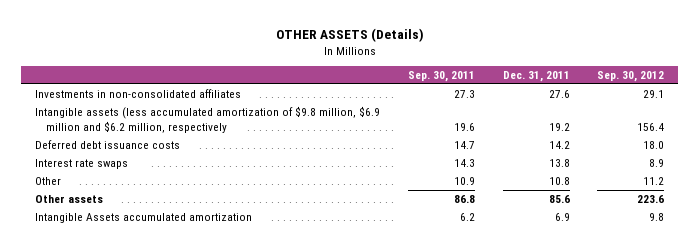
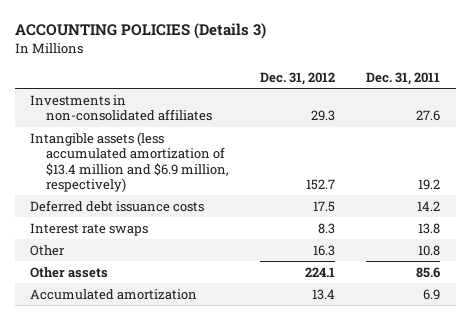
[275,27,424,42] OTHER ASSETS (Details) -> [14,23,266,40] ACCOUNTING POLICIES (Details 3)
[407,71,475,83] Sep. 30, 2011 -> none
[597,71,665,83] Sep. 30, 2012 -> none
none -> [260,71,336,85] Dec. 31, 2012
[34,106,380,133] Intangible assets (less accumulated amortization of $9.8 million, $6.9 million and $6.2 million, respectively -> [30,131,230,192] Intangible assets (less accumulated amortization of $13.4 million and $6.9 million, respectively)
[34,213,252,224] Intangible Assets accumulated amortization -> [30,288,198,300] Accumulated amortization

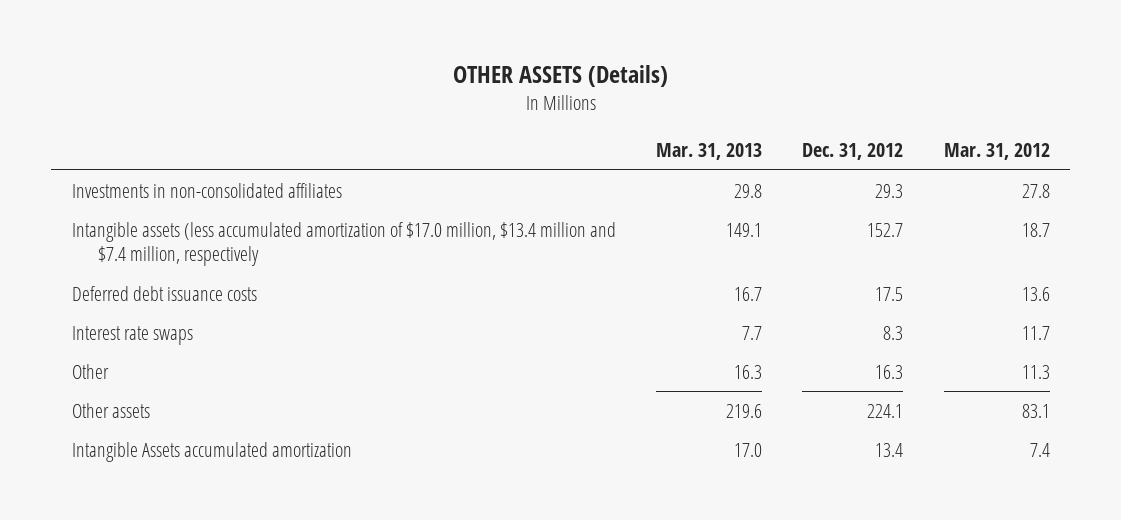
[14,23,266,40] ACCOUNTING POLICIES (Details 3) -> [452,64,668,87] OTHER ASSETS (Details)
[366,71,441,85] Dec. 31, 2011 -> none
none -> [655,143,762,161] Mar. 31, 2013
none -> [943,143,1050,161] Mar. 31, 2012
[30,131,230,192] Intangible assets (less accumulated amortization of $13.4 million and $6.9 million, respectively) -> [71,221,616,267] Intangible assets (less accumulated amortization of $17.0 million, $13.4 million and $7.4 million, respectively
[30,288,198,300] Accumulated amortization -> [71,441,352,462] Intangible Assets accumulated amortization

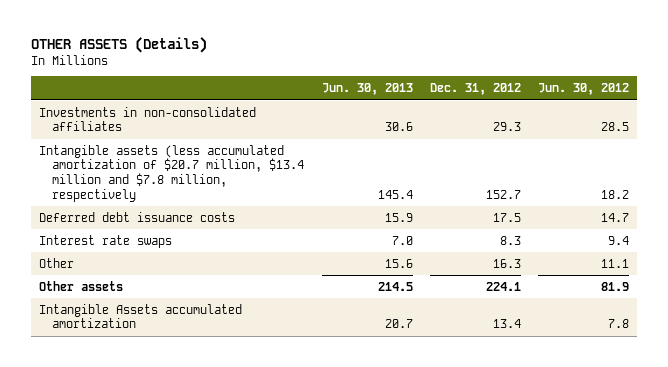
[655,143,762,161] Mar. 31, 2013 -> none
[943,143,1050,161] Mar. 31, 2012 -> none
none -> [321,83,413,96] Jun. 30, 2013
none -> [537,83,629,96] Jun. 30, 2012
[71,221,616,267] Intangible assets (less accumulated amortization of $17.0 million, $13.4 million and $7.4 million, respectively -> [39,144,305,202] Intangible assets (less accumulated amortization of $20.7 million, $13.4 million and $7.8 million, respectively

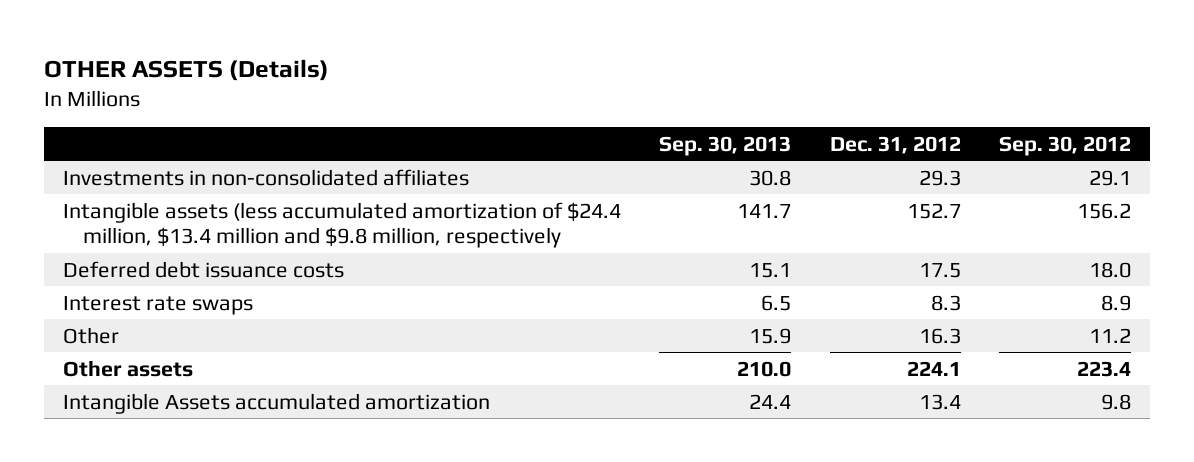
[321,83,413,96] Jun. 30, 2013 -> none
[537,83,629,96] Jun. 30, 2012 -> none
none -> [659,135,792,156] Sep. 30, 2013
none -> [999,135,1132,156] Sep. 30, 2012
[39,144,305,202] Intangible assets (less accumulated amortization of $20.7 million, $13.4 million and $7.8 million, respectively -> [62,201,621,249] Intangible assets (less accumulated amortization of $24.4 million, $13.4 million and $9.8 million, respectively

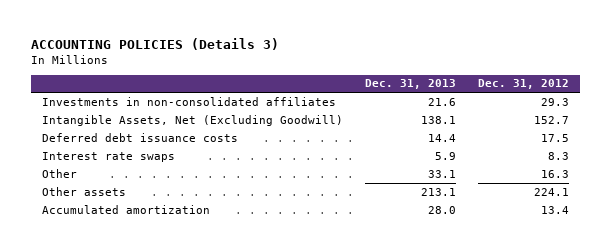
[43,58,329,81] OTHER ASSETS (Details) -> [31,37,280,50] ACCOUNTING POLICIES (Details 3)
[659,135,792,156] Sep. 30, 2013 -> none
[999,135,1132,156] Sep. 30, 2012 -> none
none -> [364,79,456,90] Dec. 31, 2013
[62,201,621,249] Intangible assets (less accumulated amortization of $24.4 million, $13.4 million and $9.8 million, respectively -> [42,114,344,126] Intangible Assets, Net (Excluding Goodwill)
[62,392,490,414] Intangible Assets accumulated amortization -> [42,204,211,214] Accumulated amortization

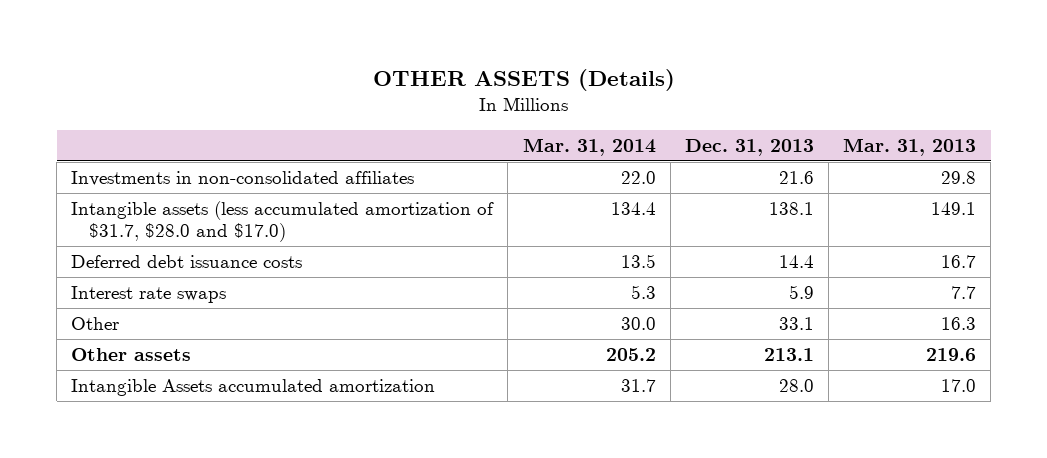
[31,37,280,50] ACCOUNTING POLICIES (Details 3) -> [372,68,675,91] OTHER ASSETS (Details)
[477,79,569,90] Dec. 31, 2012 -> none
none -> [522,137,656,156] Mar. 31, 2014
none -> [843,137,977,156] Mar. 31, 2013
[42,114,344,126] Intangible Assets, Net (Excluding Goodwill) -> [71,200,495,243] Intangible assets (less accumulated amortization of $31.7, $28.0 and $17.0)
[42,204,211,214] Accumulated amortization -> [71,378,436,396] Intangible Assets accumulated amortization

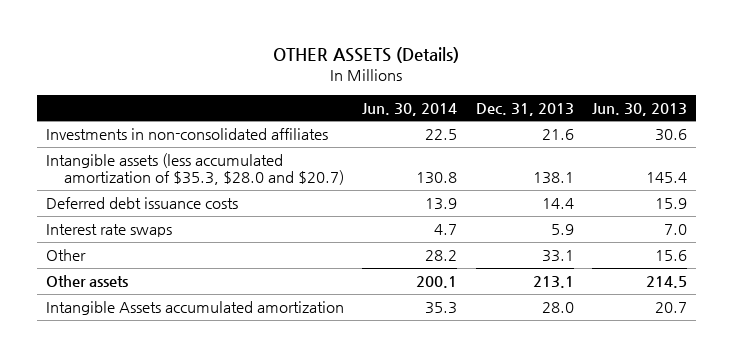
[522,137,656,156] Mar. 31, 2014 -> none
[843,137,977,156] Mar. 31, 2013 -> none
none -> [362,102,458,116] Jun. 30, 2014
none -> [592,102,688,116] Jun. 30, 2013
[71,200,495,243] Intangible assets (less accumulated amortization of $31.7, $28.0 and $17.0) -> [45,153,344,186] Intangible assets (less accumulated amortization of $35.3, $28.0 and $20.7)

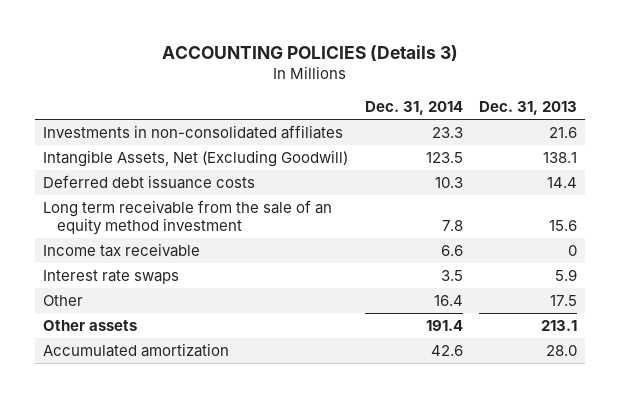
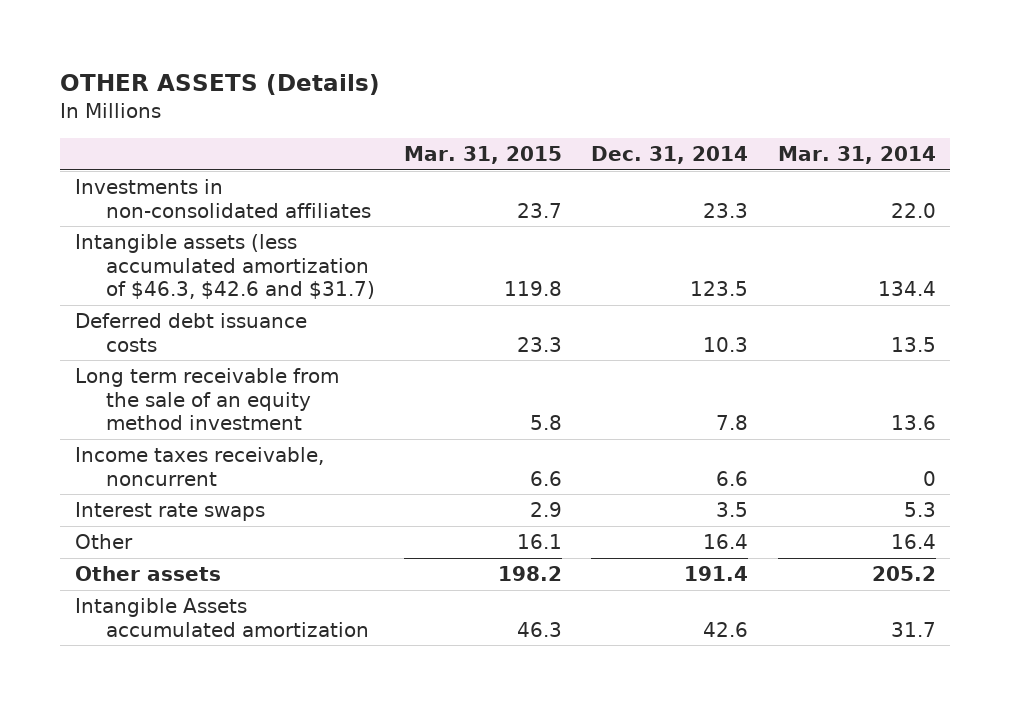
[162,44,459,61] ACCOUNTING POLICIES (Details 3) -> [60,74,381,96] OTHER ASSETS (Details)
[478,101,577,116] Dec. 31, 2013 -> none
none -> [404,146,563,165] Mar. 31, 2015
none -> [777,146,936,165] Mar. 31, 2014
[43,149,349,167] Intangible Assets, Net (Excluding Goodwill) -> [74,234,376,300] Intangible assets (less accumulated amortization of $46.3, $42.6 and $31.7)
[43,242,201,257] Income tax receivable -> [74,447,324,486] Income taxes receivable, noncurrent
[43,342,230,357] Accumulated amortization -> [74,598,370,637] Intangible Assets accumulated amortization

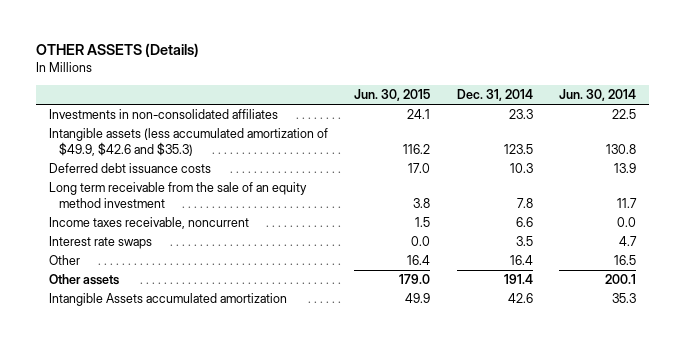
[404,146,563,165] Mar. 31, 2015 -> none
[777,146,936,165] Mar. 31, 2014 -> none
none -> [354,89,431,102] Jun. 30, 2015
none -> [558,89,636,102] Jun. 30, 2014
[74,234,376,300] Intangible assets (less accumulated amortization of $46.3, $42.6 and $31.7) -> [49,128,329,156] Intangible assets (less accumulated amortization of $49.9, $42.6 and $35.3)

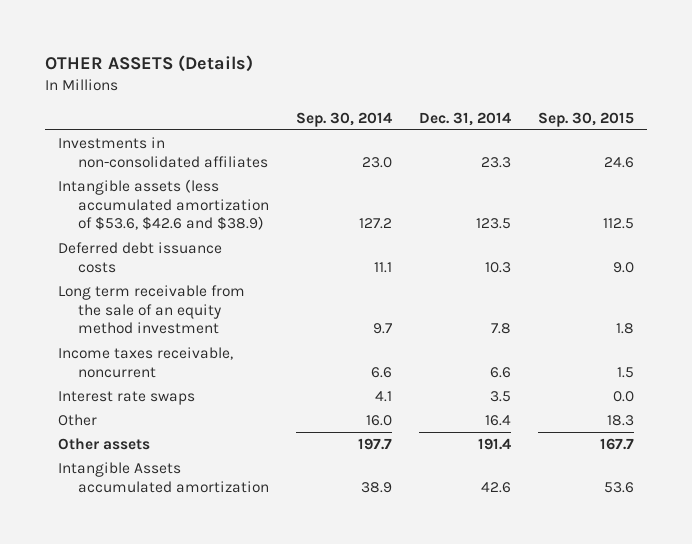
[354,89,431,102] Jun. 30, 2015 -> none
[558,89,636,102] Jun. 30, 2014 -> none
none -> [296,111,393,127] Sep. 30, 2014
none -> [537,111,634,127] Sep. 30, 2015
[49,128,329,156] Intangible assets (less accumulated amortization of $49.9, $42.6 and $35.3) -> [58,179,270,231] Intangible assets (less accumulated amortization of $53.6, $42.6 and $38.9)

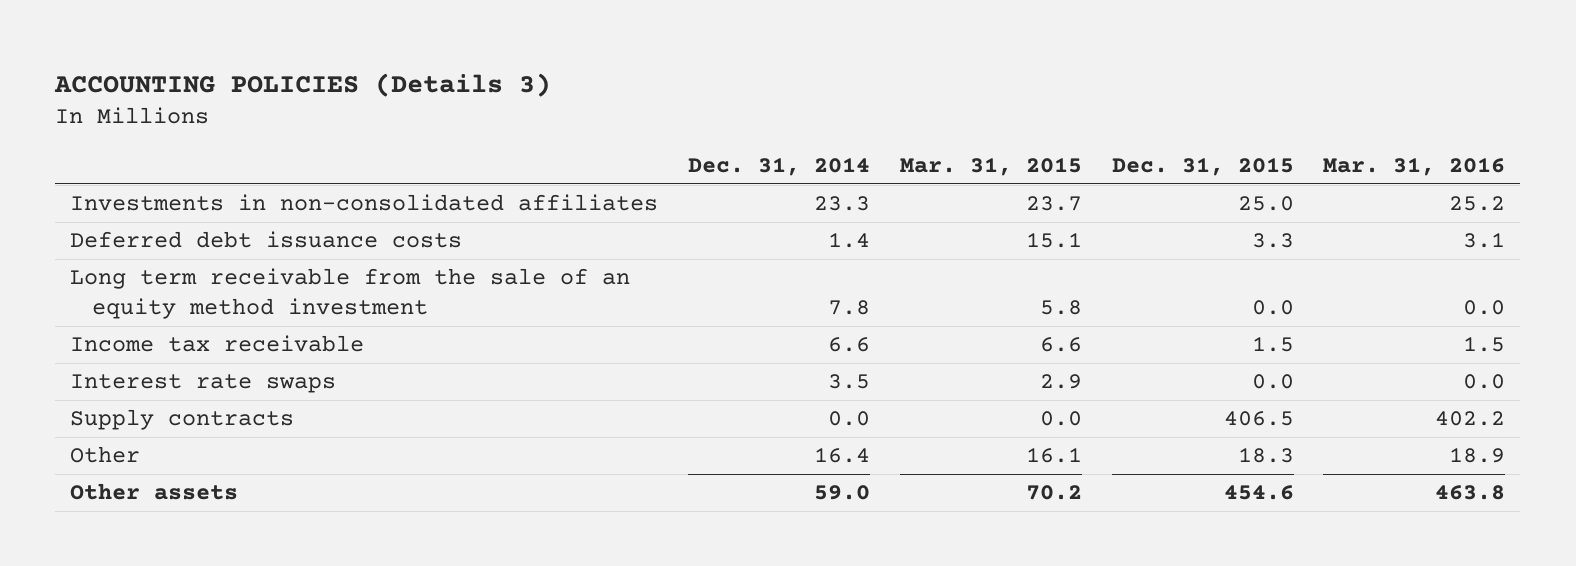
[44,55,253,73] OTHER ASSETS (Details) -> [54,72,552,97] ACCOUNTING POLICIES (Details 3)
[296,111,393,127] Sep. 30, 2014 -> none
[537,111,634,127] Sep. 30, 2015 -> none
none -> [899,157,1082,177] Mar. 31, 2015
none -> [1111,157,1294,177] Dec. 31, 2015
none -> [1323,157,1506,177] Mar. 31, 2016
[58,179,270,231] Intangible assets (less accumulated amortization of $53.6, $42.6 and $38.9) -> none
[484,261,511,273] 10.3 -> [827,232,870,249] 1.4
[58,347,234,378] Income taxes receivable, noncurrent -> [70,335,365,353] Income tax receivable
none -> [70,409,295,431] Supply contracts
[58,462,270,493] Intangible Assets accumulated amortization -> none
[477,438,511,451] 191.4 -> [813,485,870,501] 59.0

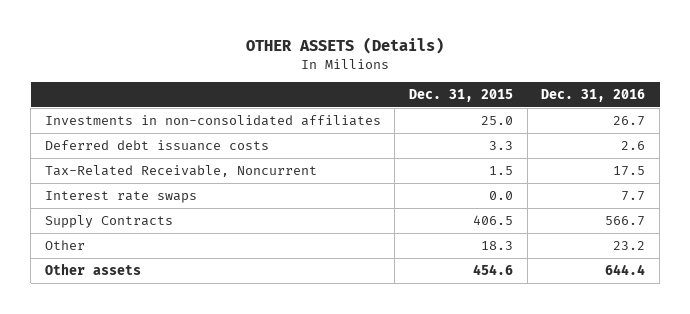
[54,72,552,97] ACCOUNTING POLICIES (Details 3) -> [246,36,445,54] OTHER ASSETS (Details)
[687,157,870,177] Dec. 31, 2014 -> none
[899,157,1082,177] Mar. 31, 2015 -> none
[1323,157,1506,177] Mar. 31, 2016 -> none
none -> [541,88,646,102] Dec. 31, 2016
[70,268,631,320] Long term receivable from the sale of an equity method investment -> none
[70,335,365,353] Income tax receivable -> none
none -> [44,165,317,178] Tax-Related Receivable, Noncurrent
[70,409,295,431] Supply contracts -> [44,215,173,229] Supply Contracts

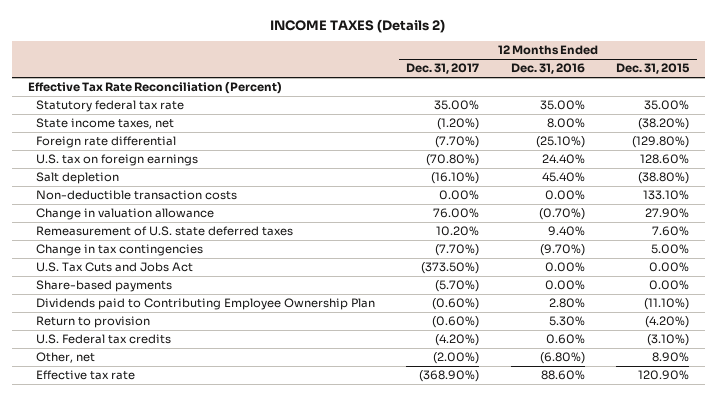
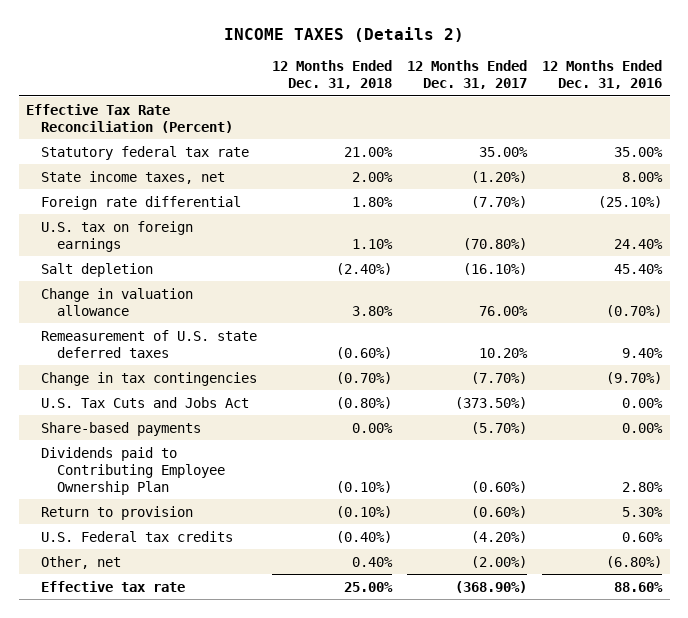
[616,63,691,75] Dec. 31, 2015 -> none
none -> [272,60,393,90] 12 Months Ended Dec. 31, 2018
[36,190,238,201] Non-deductible transaction costs -> none

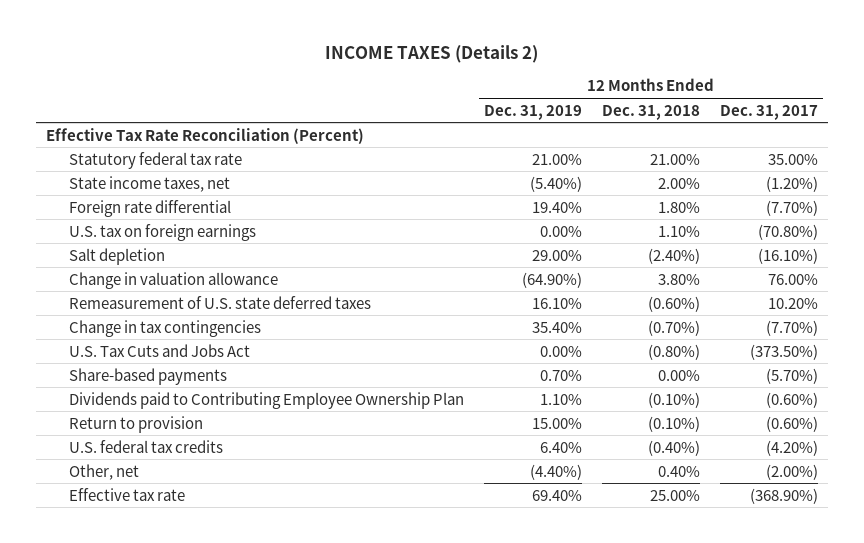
[542,60,663,90] 12 Months Ended Dec. 31, 2016 -> none
none -> [483,104,582,120] Dec. 31, 2019
[41,530,234,542] U.S. Federal tax credits -> [68,439,223,453] U.S. federal tax credits

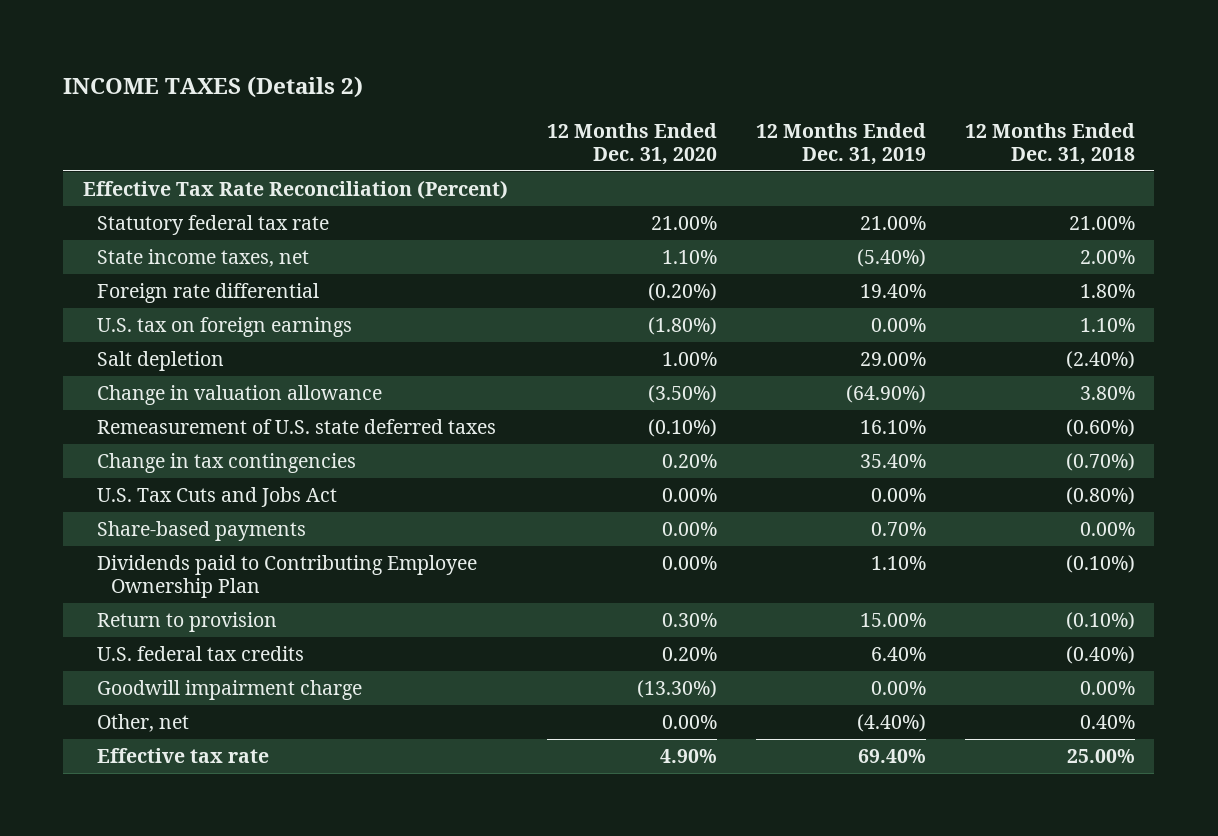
[720,104,819,120] Dec. 31, 2017 -> none
none -> [546,122,717,165] 12 Months Ended Dec. 31, 2020
none -> [96,680,362,701] Goodwill impairment charge

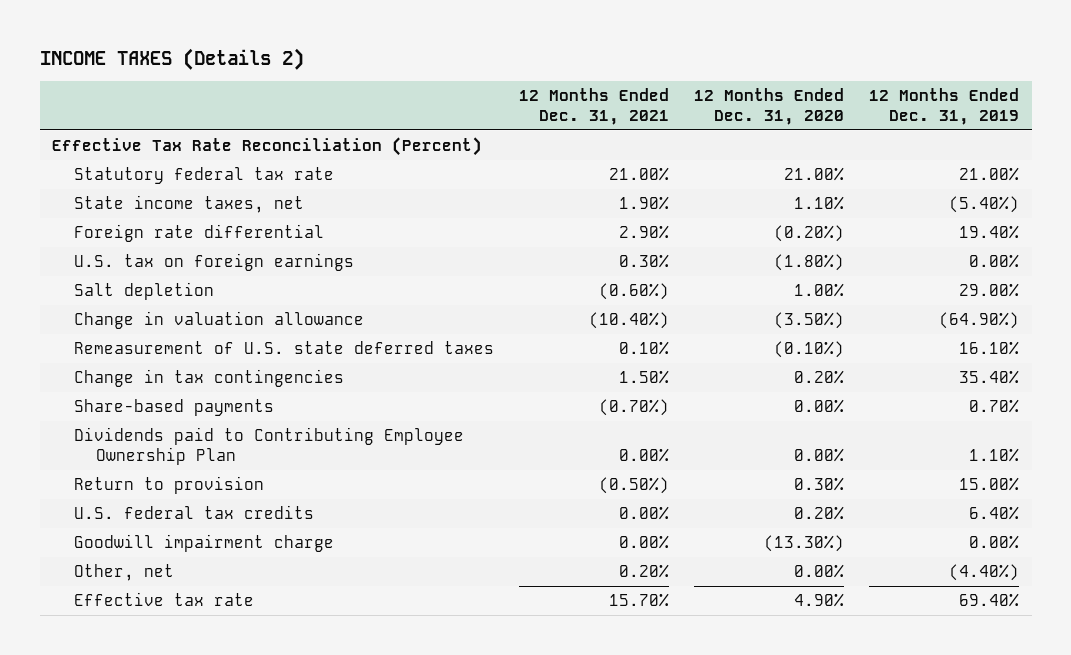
[964,122,1135,165] 12 Months Ended Dec. 31, 2018 -> none
none -> [519,88,670,126] 12 Months Ended Dec. 31, 2021
[96,487,337,508] U.S. Tax Cuts and Jobs Act -> none

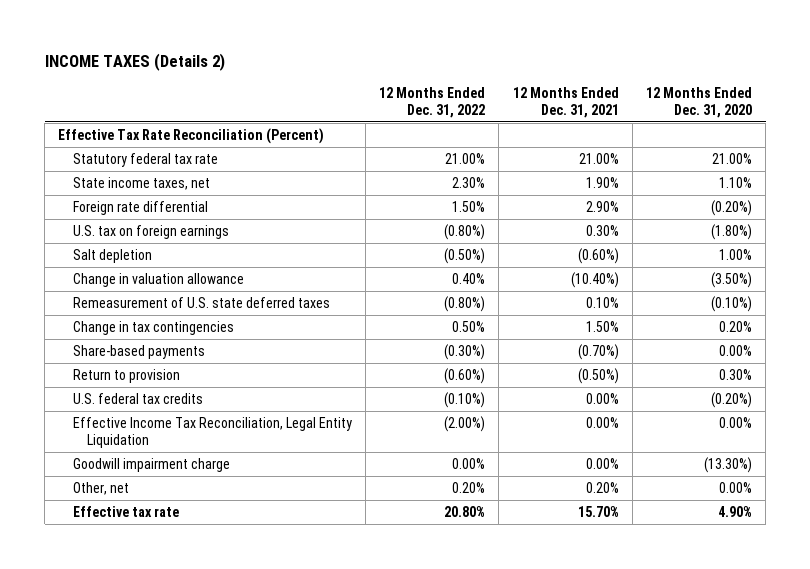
[869,88,1020,126] 12 Months Ended Dec. 31, 2019 -> none
none -> [379,87,486,118] 12 Months Ended Dec. 31, 2022
[73,427,464,465] Dividends paid to Contributing Employee Ownership Plan -> none
[794,506,845,521] 0.20% -> [710,392,752,409] (0.20%)
none -> [72,417,352,449] Effective Income Tax Reconciliation, Legal Entity Liquidation

